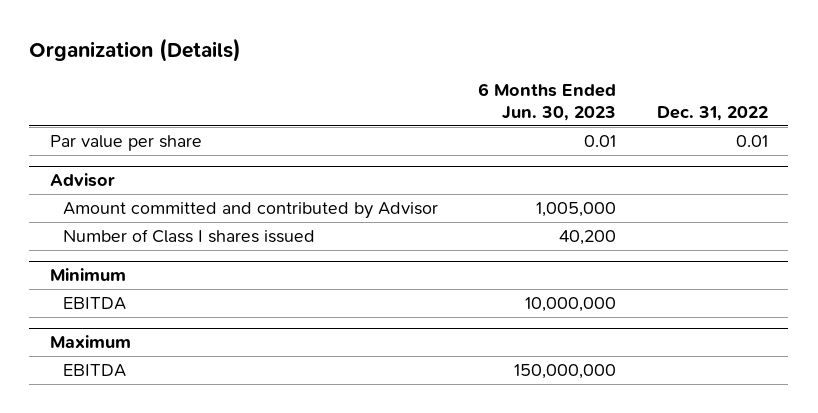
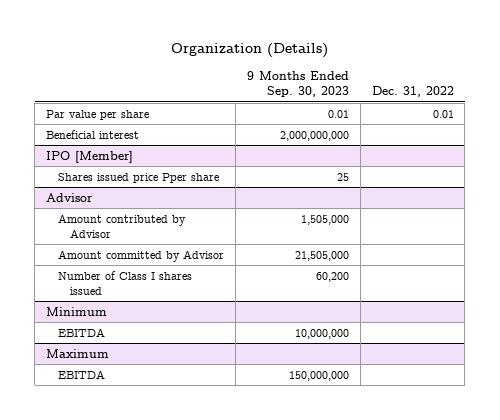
[478,82,617,122] 6 Months Ended Jun. 30, 2023 -> none
none -> [246,71,349,98] 9 Months Ended Sep. 30, 2023
none -> [46,129,140,139] Beneficial interest
none -> [46,150,134,163] IPO [Member]
none -> [58,172,220,183] Shares issued price Pper share
[62,201,438,219] Amount committed and contributed by Advisor -> [58,213,187,239] Amount contributed by Advisor
none -> [58,249,225,262] Amount committed by Advisor

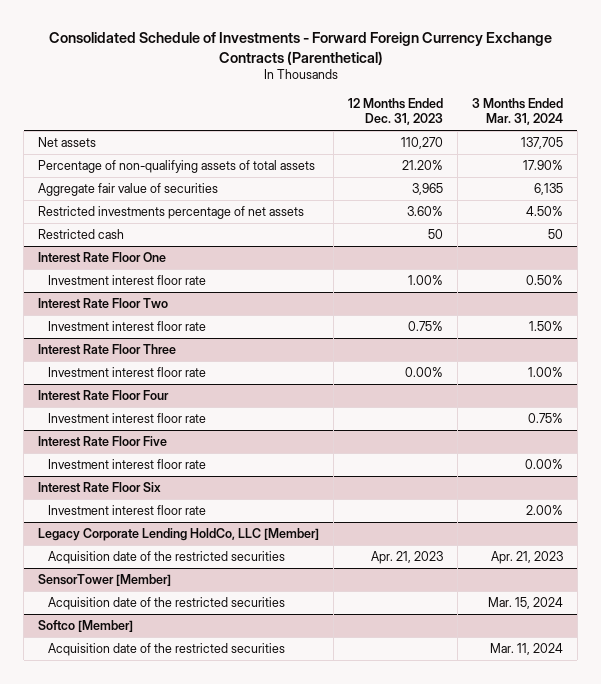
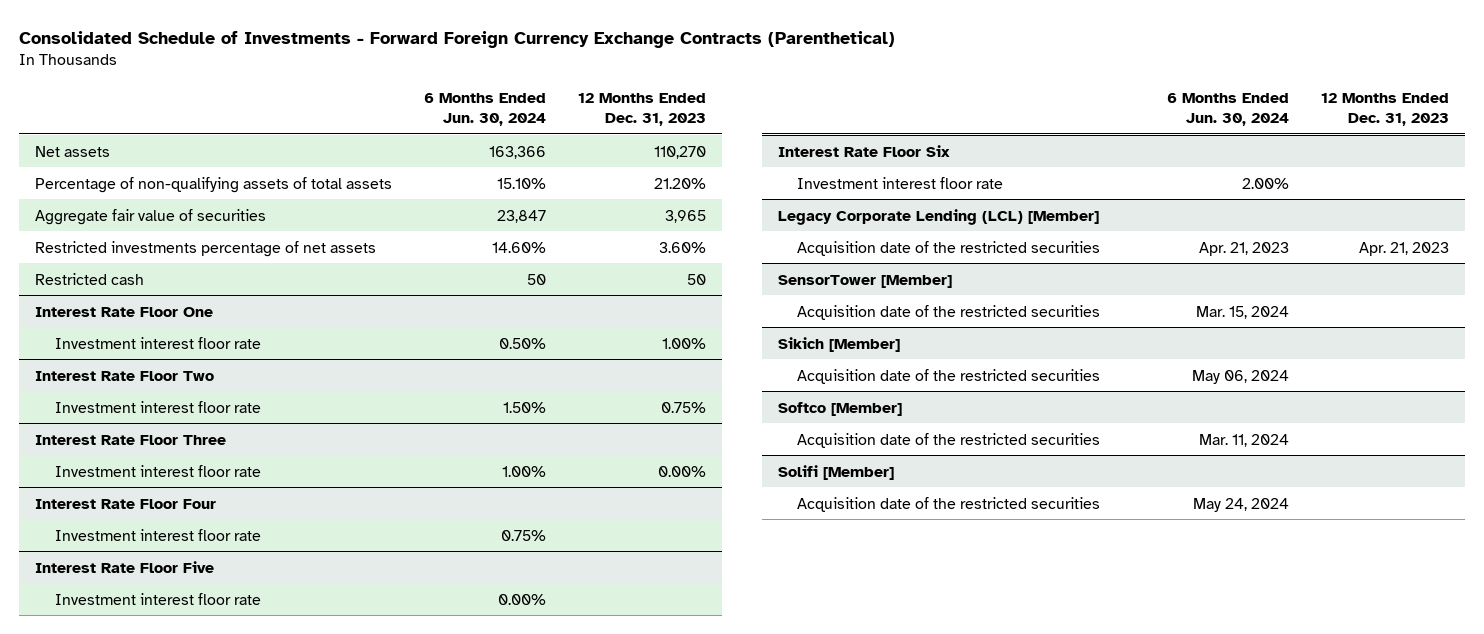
[472,98,564,126] 3 Months Ended Mar. 31, 2024 -> none
none -> [424,92,547,126] 6 Months Ended Jun. 30, 2024
[38,528,320,542] Legacy Corporate Lending HoldCo, LLC [Member] -> [777,208,1099,225] Legacy Corporate Lending (LCL) [Member]
none -> [777,336,900,352] Sikich [Member]
none -> [797,368,1101,384] Acquisition date of the restricted securities
none -> [777,464,894,480] Solifi [Member]
none -> [797,496,1101,512] Acquisition date of the restricted securities

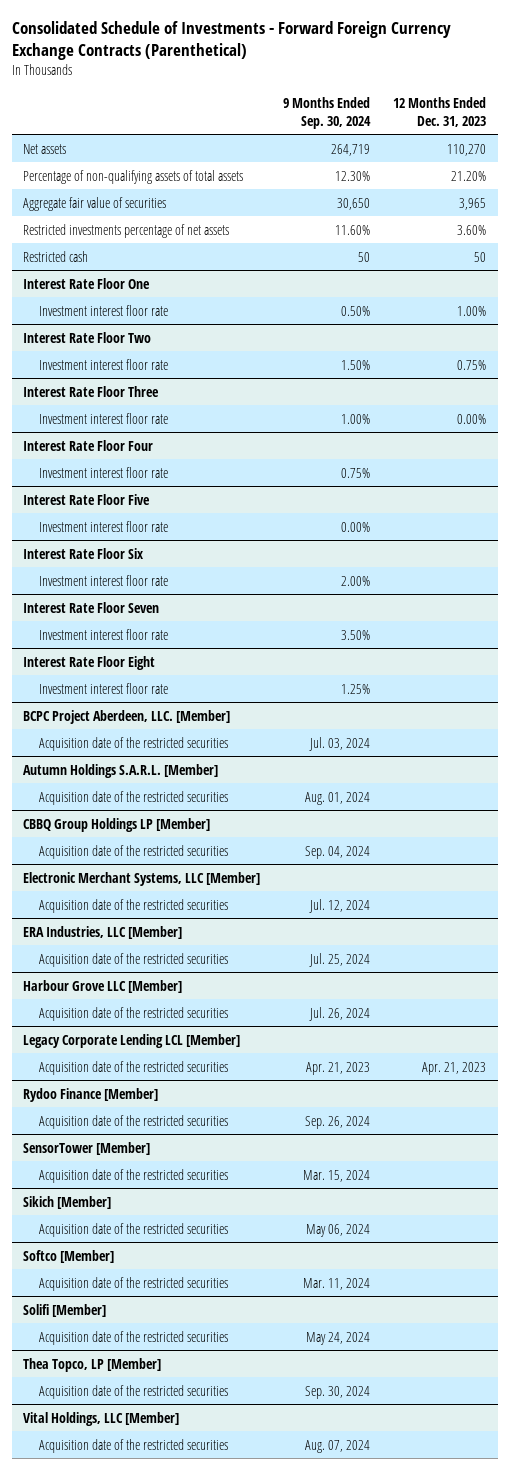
[424,92,547,126] 6 Months Ended Jun. 30, 2024 -> none
none -> [283,97,372,129] 9 Months Ended Sep. 30, 2024
none -> [23,601,160,613] Interest Rate Floor Seven
none -> [39,628,169,640] Investment interest floor rate
none -> [23,655,156,670] Interest Rate Floor Eight
none -> [39,682,169,694] Investment interest floor rate
none -> [23,709,231,724] BCPC Project Aberdeen, LLC. [Member]
none -> [39,736,229,751] Acquisition date of the restricted securities
none -> [23,763,219,778] Autumn Holdings S.A.R.L. [Member]
none -> [39,790,229,805] Acquisition date of the restricted securities
none -> [23,817,211,832] CBBQ Group Holdings LP [Member]
none -> [39,844,229,859] Acquisition date of the restricted securities
none -> [23,871,261,886] Electronic Merchant Systems, LLC [Member]
none -> [39,898,229,913] Acquisition date of the restricted securities
none -> [23,925,183,939] ERA Industries, LLC [Member]
none -> [39,952,229,967] Acquisition date of the restricted securities
none -> [23,979,183,993] Harbour Grove LLC [Member]
none -> [39,1006,229,1021] Acquisition date of the restricted securities
[777,208,1099,225] Legacy Corporate Lending (LCL) [Member] -> [23,1033,241,1048] Legacy Corporate Lending LCL [Member]
none -> [23,1087,159,1102] Rydoo Finance [Member]
none -> [39,1114,229,1129] Acquisition date of the restricted securities
none -> [23,1357,162,1372] Thea Topco, LP [Member]
none -> [39,1384,229,1399] Acquisition date of the restricted securities
none -> [23,1411,180,1426] Vital Holdings, LLC [Member]
none -> [39,1438,229,1453] Acquisition date of the restricted securities

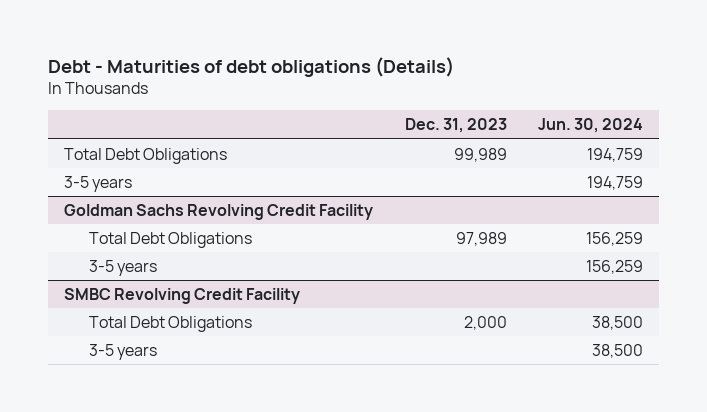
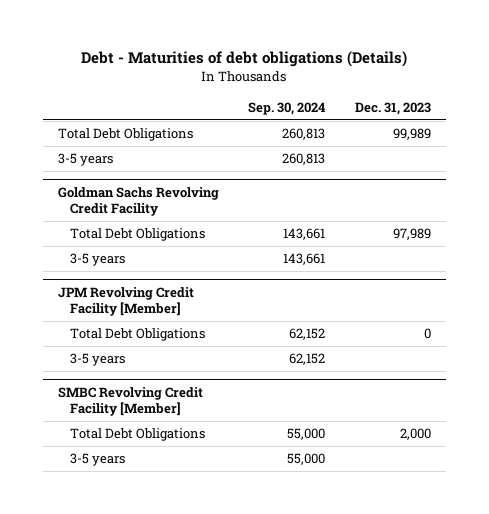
[538,118,644,134] Jun. 30, 2024 -> none
none -> [248,101,326,115] Sep. 30, 2024
none -> [57,286,194,317] JPM Revolving Credit Facility [Member]
none -> [69,328,205,342] Total Debt Obligations
none -> [69,353,125,367] 3-5 years
[63,287,300,304] SMBC Revolving Credit Facility -> [57,386,203,417] SMBC Revolving Credit Facility [Member]

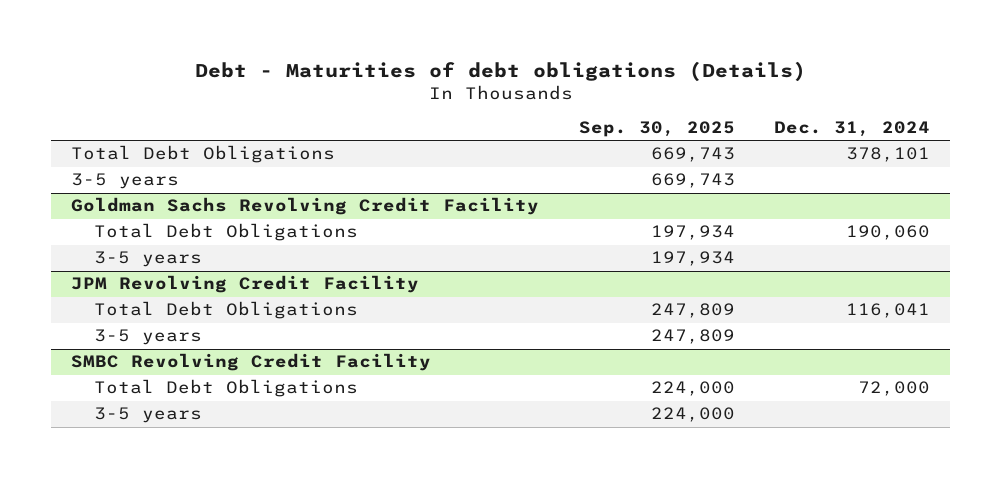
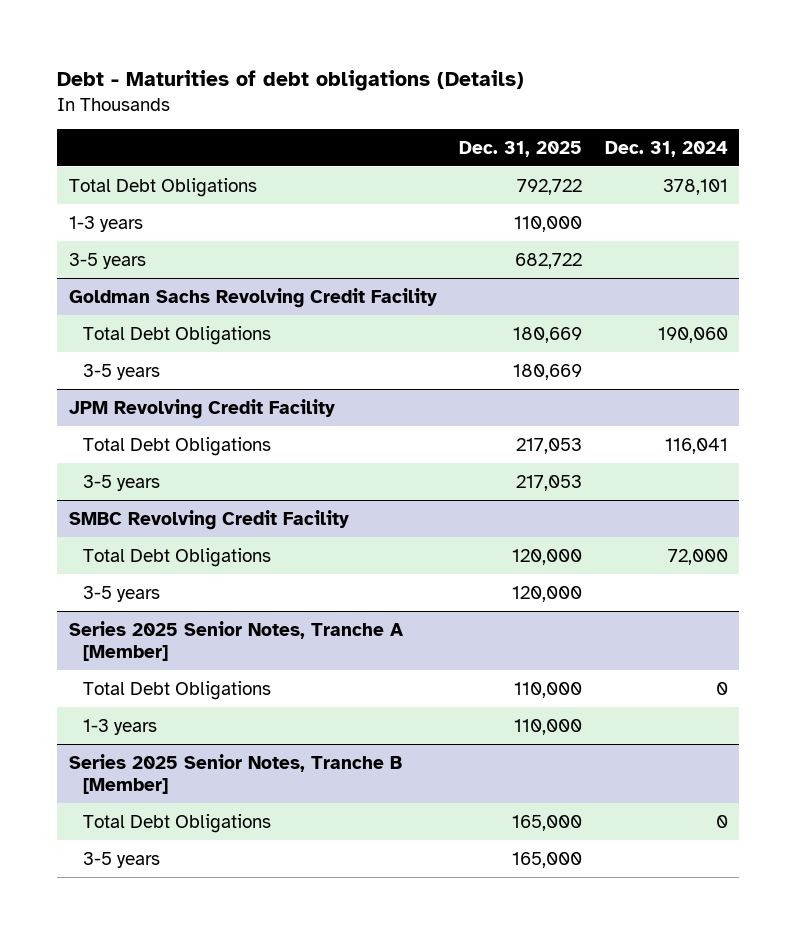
[578,121,735,138] Sep. 30, 2025 -> none
none -> [459,140,583,157] Dec. 31, 2025
none -> [68,215,143,232] 1-3 years
none -> [68,620,404,661] Series 2025 Senior Notes, Tranche A [Member]
none -> [83,680,272,700] Total Debt Obligations
none -> [83,718,158,735] 1-3 years
none -> [68,753,402,794] Series 2025 Senior Notes, Tranche B [Member]
none -> [83,813,272,833] Total Debt Obligations
none -> [83,851,161,868] 3-5 years

